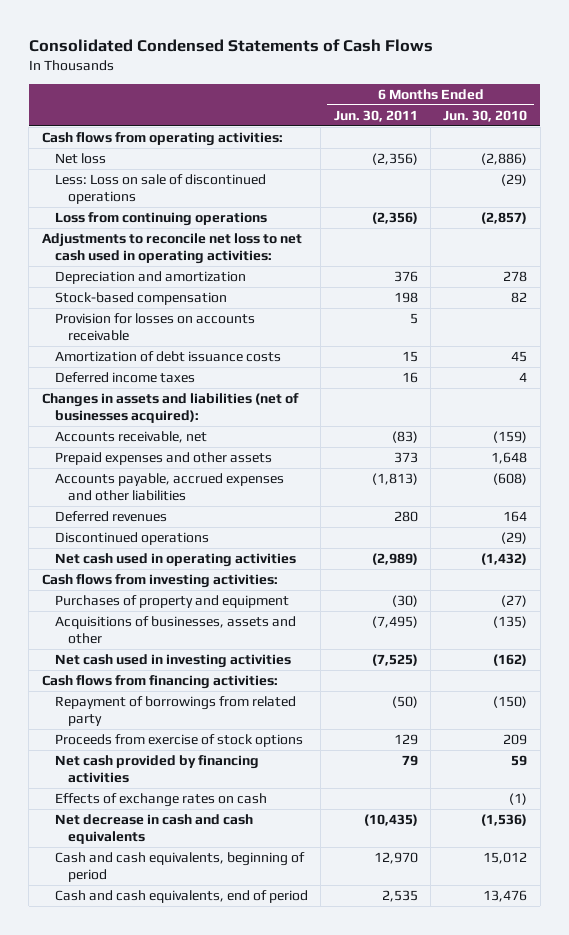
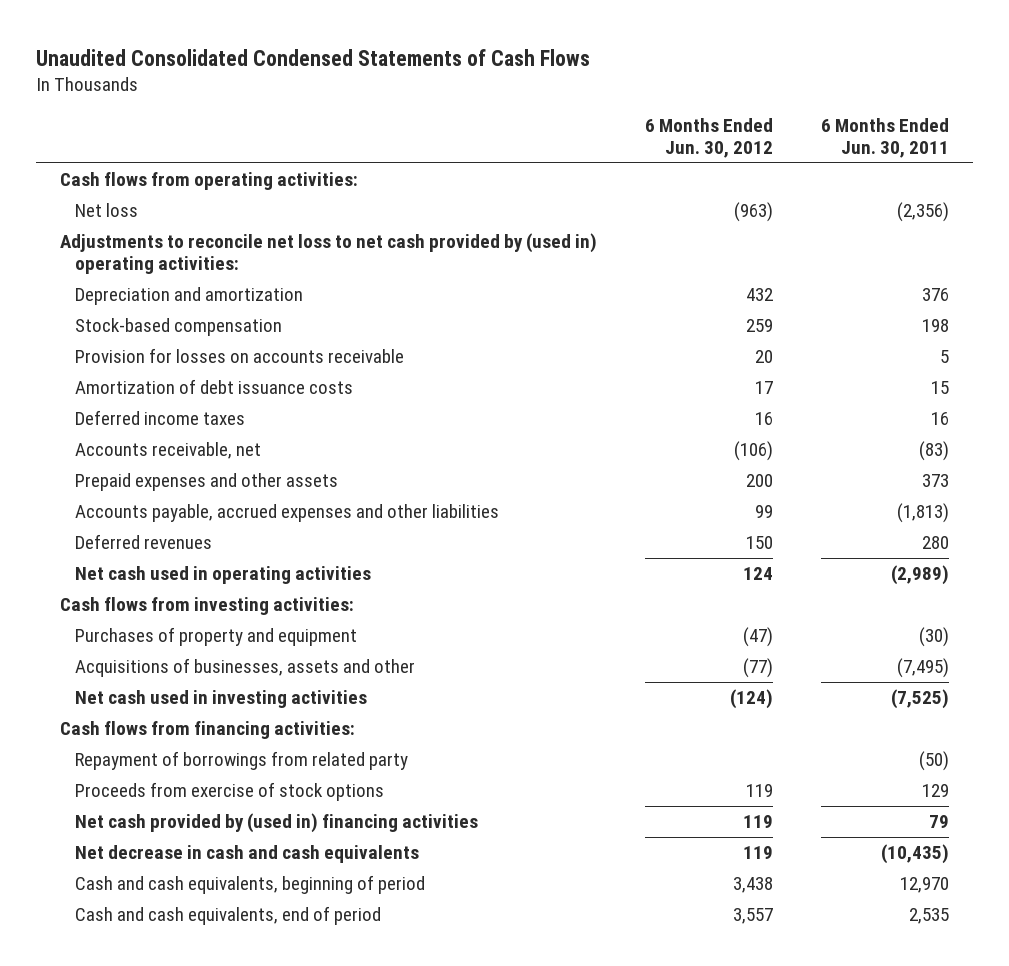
[28,38,433,52] Consolidated Condensed Statements of Cash Flows -> [36,48,591,66] Unaudited Consolidated Condensed Statements of Cash Flows
[443,109,528,122] Jun. 30, 2010 -> none
none -> [645,117,774,159] 6 Months Ended Jun. 30, 2012
[54,173,266,204] Less: Loss on sale of discontinued operations -> none
[54,211,267,226] Loss from continuing operations -> none
[41,232,302,264] Adjustments to reconcile net loss to net cash used in operating activities: -> [60,233,598,275] Adjustments to reconcile net loss to net cash provided by (used in) operating activities:
[41,392,299,423] Changes in assets and liabilities (net of businesses acquired): -> none
[54,531,209,545] Discontinued operations -> none
[54,792,267,807] Effects of exchange rates on cash -> none
[54,754,259,783] Net cash provided by financing activities -> [74,813,478,834] Net cash provided by (used in) financing activities

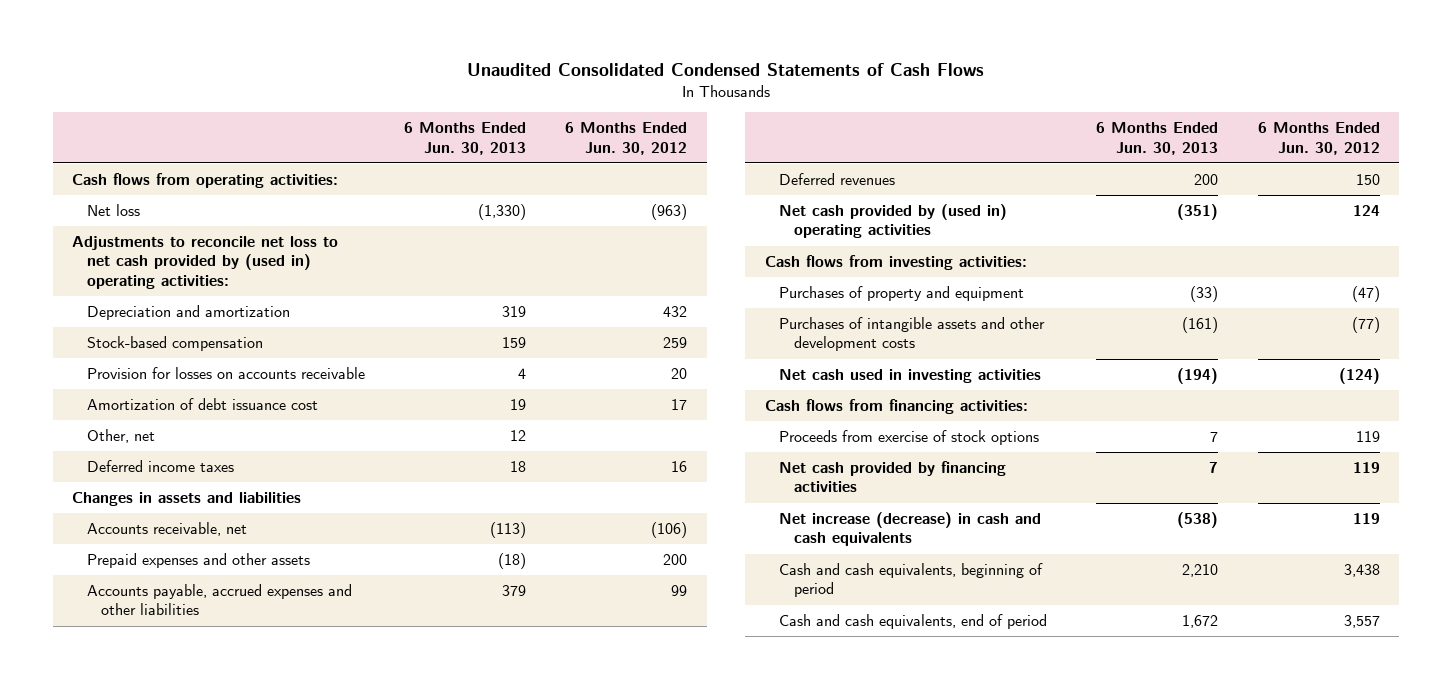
[820,117,949,159] 6 Months Ended Jun. 30, 2011 -> none
none -> [403,122,526,155] 6 Months Ended Jun. 30, 2013
[74,379,353,395] Amortization of debt issuance costs -> [86,397,318,410] Amortization of debt issuance cost
none -> [86,428,155,443] Other, net
none -> [72,491,302,506] Changes in assets and liabilities
[74,566,371,585] Net cash used in operating activities -> [779,203,1008,239] Net cash provided by (used in) operating activities
[74,658,415,678] Acquisitions of businesses, assets and other -> none
none -> [779,316,1046,352] Purchases of intangible assets and other development costs
[74,751,408,771] Repayment of borrowings from related party -> none
[74,813,478,834] Net cash provided by (used in) financing activities -> [779,460,1007,493] Net cash provided by financing activities
[74,845,419,864] Net decrease in cash and cash equivalents -> [779,511,1042,547] Net increase (decrease) in cash and cash equivalents

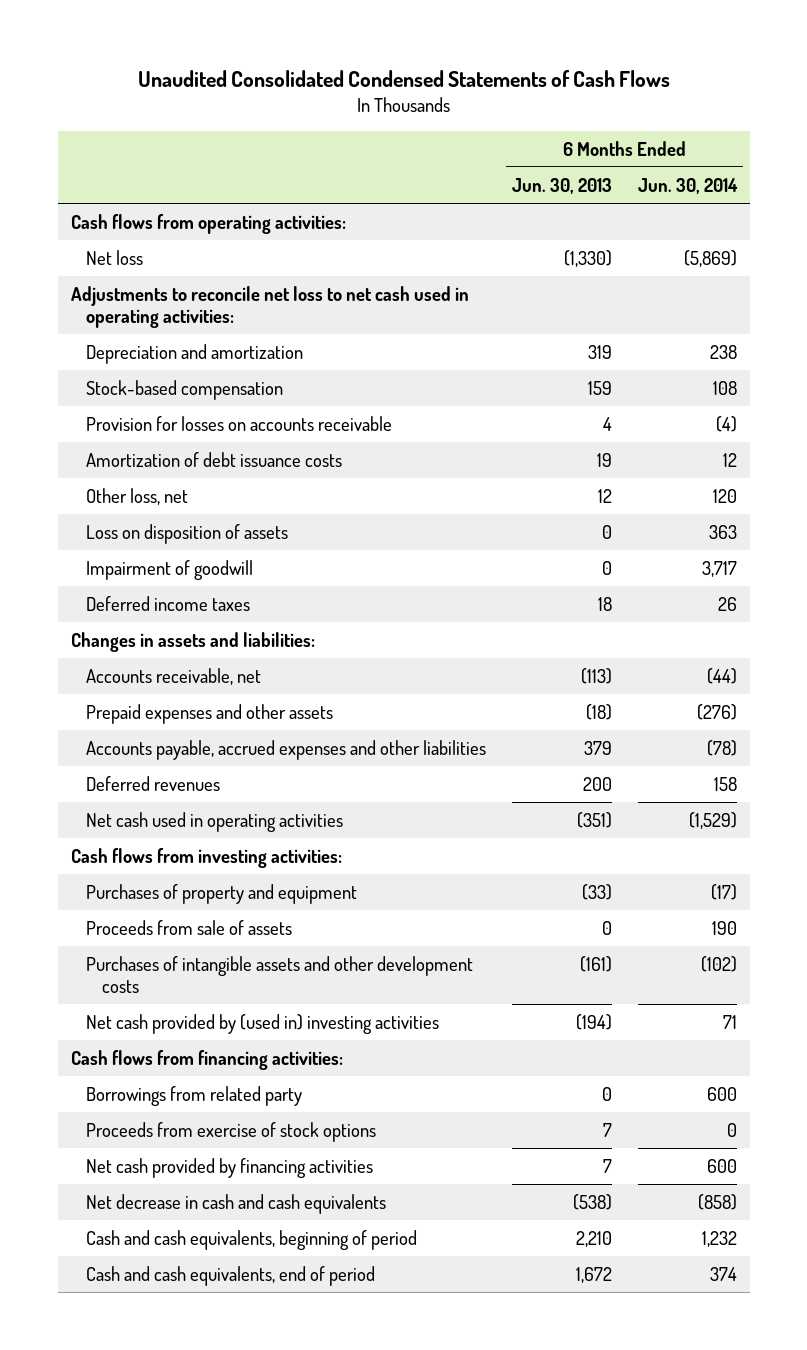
[565,122,688,155] 6 Months Ended Jun. 30, 2012 -> none
none -> [637,177,738,194] Jun. 30, 2014
[72,235,339,289] Adjustments to reconcile net loss to net cash provided by (used in) operating activities: -> [70,285,469,329] Adjustments to reconcile net loss to net cash used in operating activities:
[86,397,318,410] Amortization of debt issuance cost -> [86,451,343,467] Amortization of debt issuance costs
[86,428,155,443] Other, net -> [86,487,189,505] Other loss, net
none -> [86,523,289,544] Loss on disposition of assets
none -> [86,559,254,580] Impairment of goodwill
[72,491,302,506] Changes in assets and liabilities -> [70,631,315,652] Changes in assets and liabilities:
[779,203,1008,239] Net cash provided by (used in) operating activities -> [86,811,344,832] Net cash used in operating activities
none -> [86,919,293,935] Proceeds from sale of assets
[779,368,1042,383] Net cash used in investing activities -> [86,1013,440,1034] Net cash provided by (used in) investing activities
none -> [86,1085,303,1106] Borrowings from related party
[779,511,1042,547] Net increase (decrease) in cash and cash equivalents -> [86,1193,387,1214] Net decrease in cash and cash equivalents

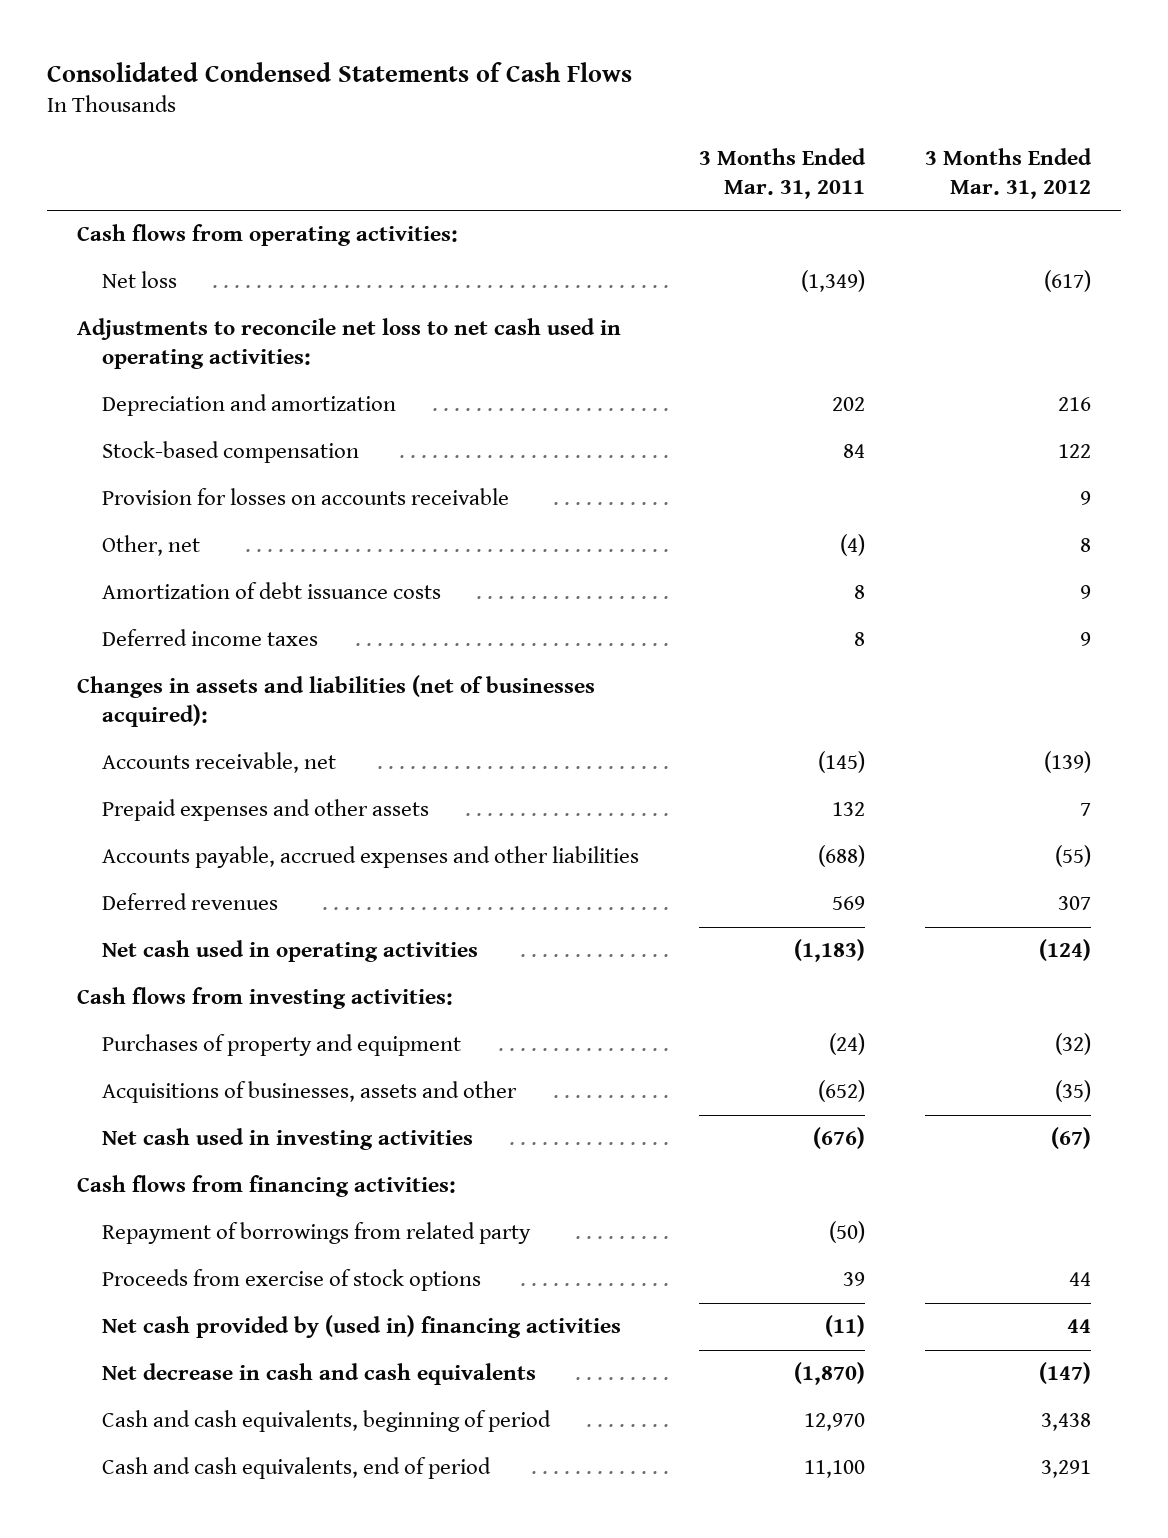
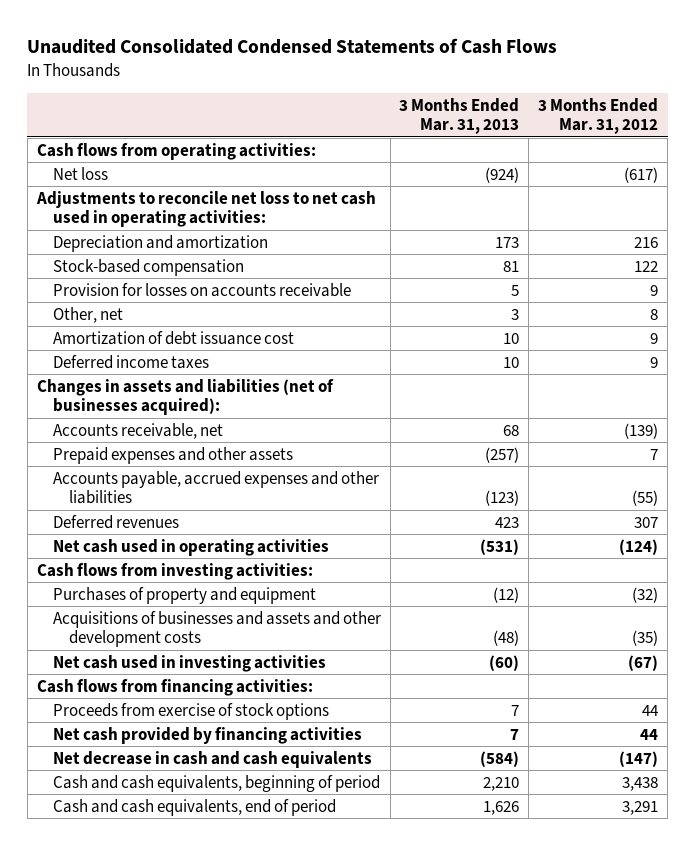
[46,61,632,82] Consolidated Condensed Statements of Cash Flows -> [27,38,558,55] Unaudited Consolidated Condensed Statements of Cash Flows
[699,148,867,199] 3 Months Ended Mar. 31, 2011 -> none
none -> [399,97,520,135] 3 Months Ended Mar. 31, 2013
[101,582,441,600] Amortization of debt issuance costs -> [52,330,294,345] Amortization of debt issuance cost
[101,1081,517,1104] Acquisitions of businesses, assets and other -> [52,610,381,648] Acquisitions of businesses and assets and other development costs
[101,1222,531,1245] Repayment of borrowings from related party -> none
[101,1315,621,1339] Net cash provided by (used in) financing activities -> [52,726,362,744] Net cash provided by financing activities

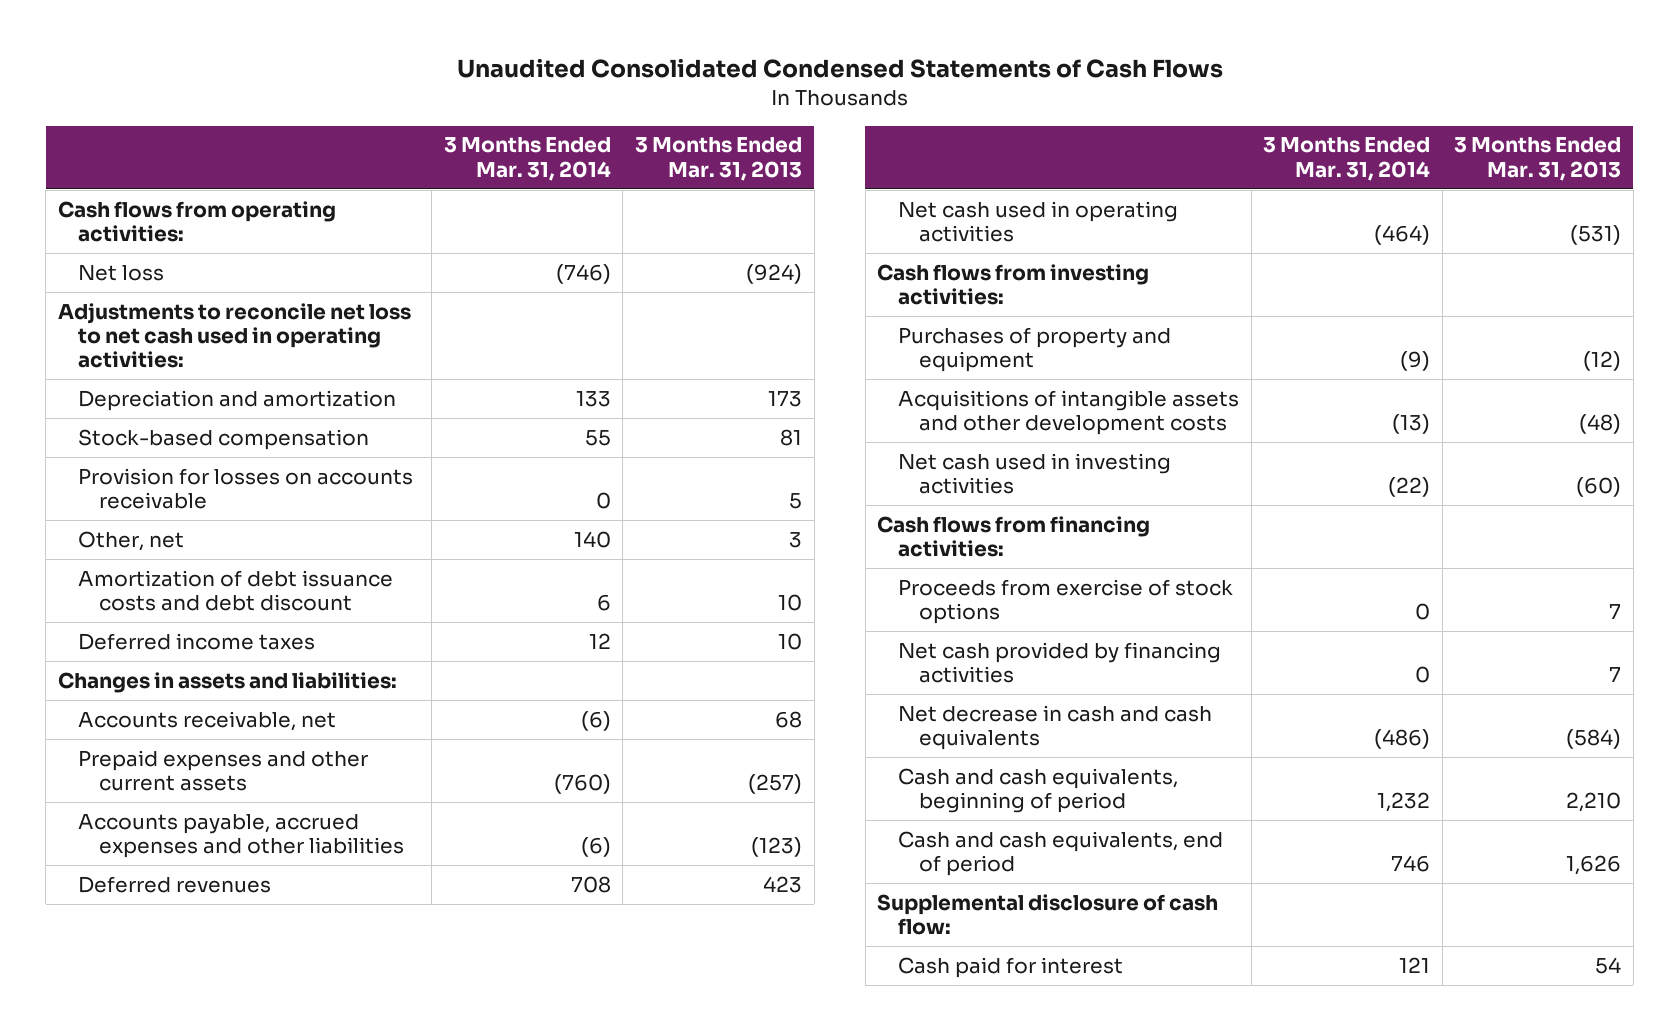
[538,97,659,135] 3 Months Ended Mar. 31, 2012 -> none
none -> [443,137,611,181] 3 Months Ended Mar. 31, 2014
[52,330,294,345] Amortization of debt issuance cost -> [78,569,394,612] Amortization of debt issuance costs and debt discount
[36,378,334,416] Changes in assets and liabilities (net of businesses acquired): -> [57,671,397,693] Changes in assets and liabilities:
[52,446,293,464] Prepaid expenses and other assets -> [78,749,369,792] Prepaid expenses and other current assets
[52,610,381,648] Acquisitions of businesses and assets and other development costs -> [897,389,1239,436] Acquisitions of intangible assets and other development costs
none -> [877,893,1219,936] Supplemental disclosure of cash flow:
none -> [897,956,1123,978] Cash paid for interest

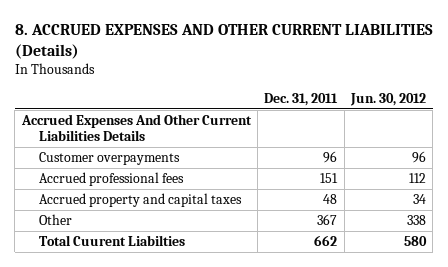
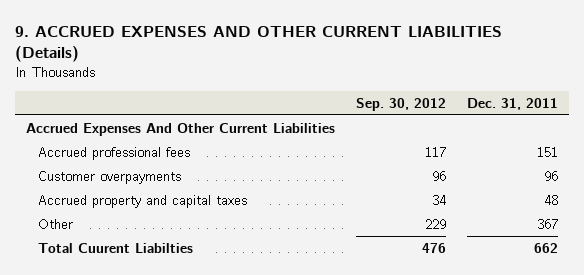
[14,24,433,60] 8. ACCRUED EXPENSES AND OTHER CURRENT LIABILITIES (Details) -> [14,25,502,63] 9. ACCRUED EXPENSES AND OTHER CURRENT LIABILITIES (Details)
[350,92,427,106] Jun. 30, 2012 -> none
none -> [355,97,446,111] Sep. 30, 2012
[20,114,252,142] Accrued Expenses And Other Current Liabilities Details -> [25,122,335,136] Accrued Expenses And Other Current Liabilities
[39,152,181,166] Customer overpayments -> [38,170,182,184] Customer overpayments

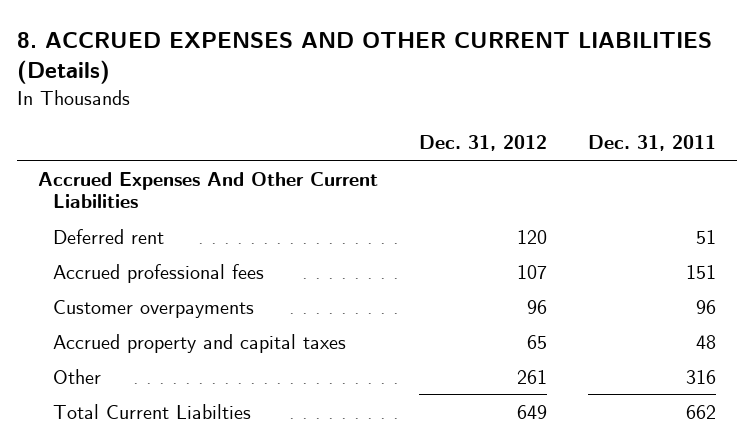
[14,25,502,63] 9. ACCRUED EXPENSES AND OTHER CURRENT LIABILITIES (Details) -> [17,30,713,85] 8. ACCRUED EXPENSES AND OTHER CURRENT LIABILITIES (Details)
[355,97,446,111] Sep. 30, 2012 -> none
none -> [419,135,548,152] Dec. 31, 2012
none -> [52,228,164,244] Deferred rent
[537,218,559,229] 367 -> [686,369,717,384] 316
[38,242,194,253] Total Cuurent Liabilties -> [52,403,251,419] Total Current Liabilties

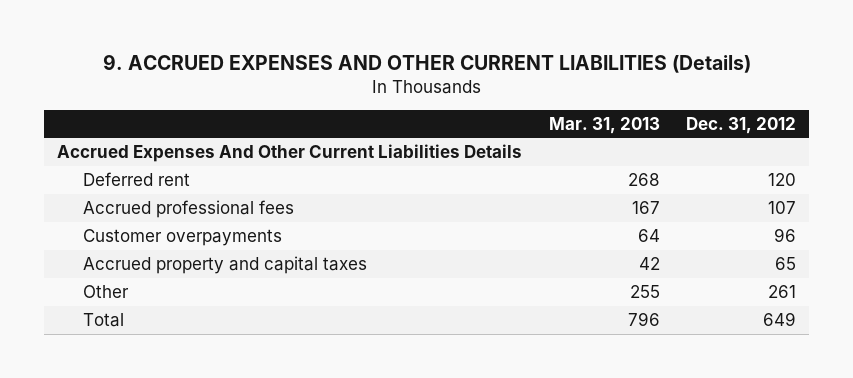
[17,30,713,85] 8. ACCRUED EXPENSES AND OTHER CURRENT LIABILITIES (Details) -> [102,54,751,74] 9. ACCRUED EXPENSES AND OTHER CURRENT LIABILITIES (Details)
[588,135,717,152] Dec. 31, 2011 -> none
none -> [548,116,660,134] Mar. 31, 2013
[37,171,378,209] Accrued Expenses And Other Current Liabilities -> [57,143,523,162] Accrued Expenses And Other Current Liabilities Details
[52,403,251,419] Total Current Liabilties -> [82,312,124,327] Total

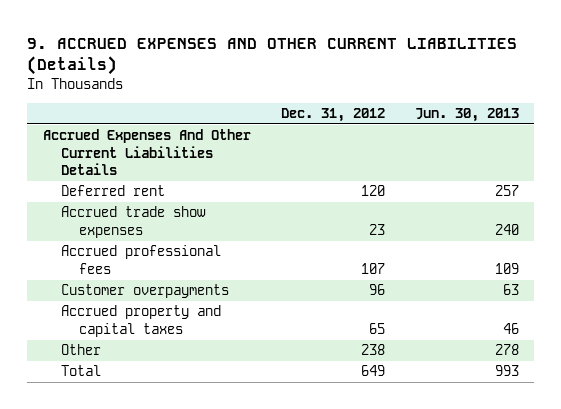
[548,116,660,134] Mar. 31, 2013 -> none
none -> [414,107,519,122] Jun. 30, 2013
none -> [60,206,206,238] Accrued trade show expenses
[768,284,797,298] 261 -> [360,344,385,356] 238

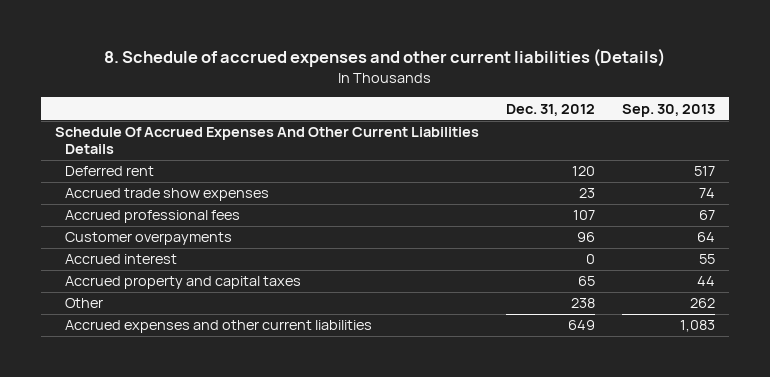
[27,37,518,76] 9. ACCRUED EXPENSES AND OTHER CURRENT LIABILITIES (Details) -> [103,48,665,68] 8. Schedule of accrued expenses and other current liabilities (Details)
[414,107,519,122] Jun. 30, 2013 -> none
none -> [622,103,716,117] Sep. 30, 2013
[42,129,251,176] Accrued Expenses And Other Current Liabilities Details -> [54,127,479,155] Schedule Of Accrued Expenses And Other Current Liabilities Details
none -> [64,254,177,265] Accrued interest
[60,365,101,377] Total -> [64,320,372,334] Accrued expenses and other current liabilities

